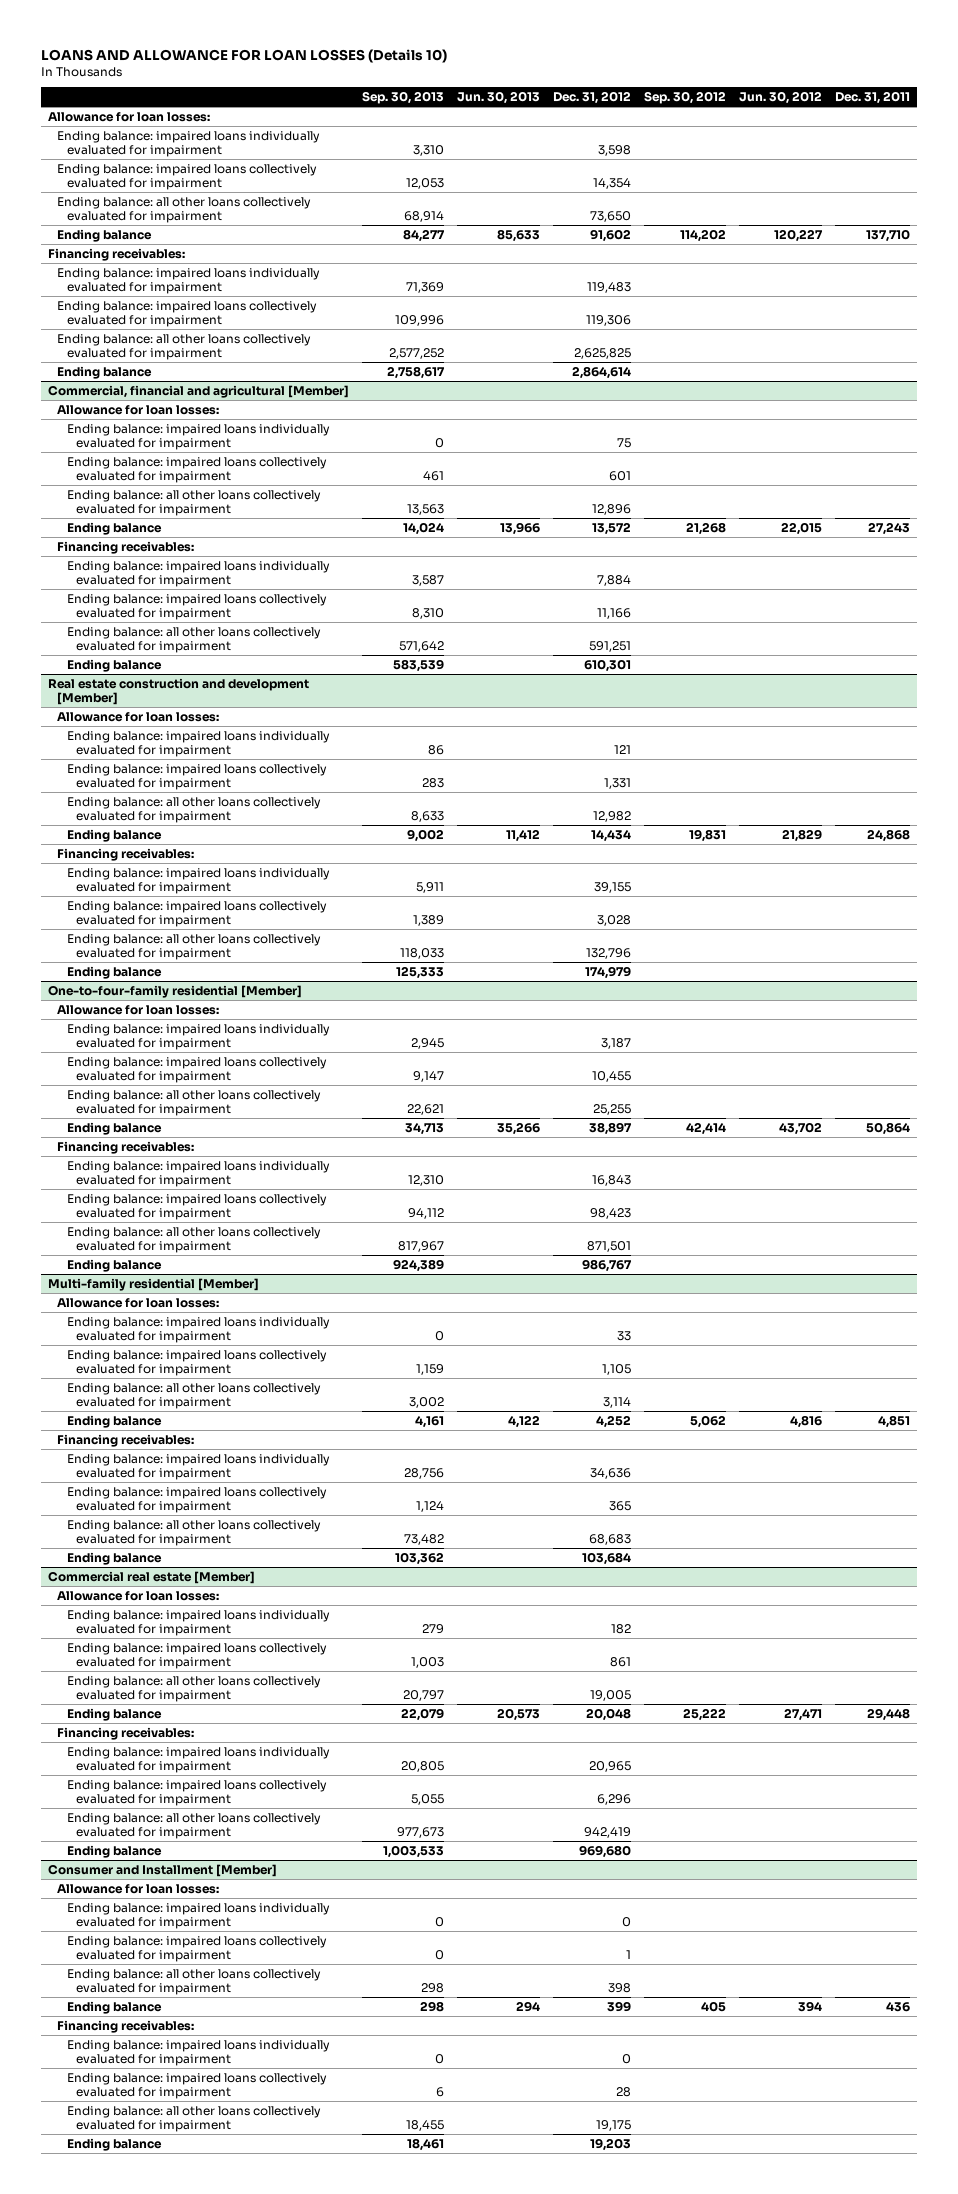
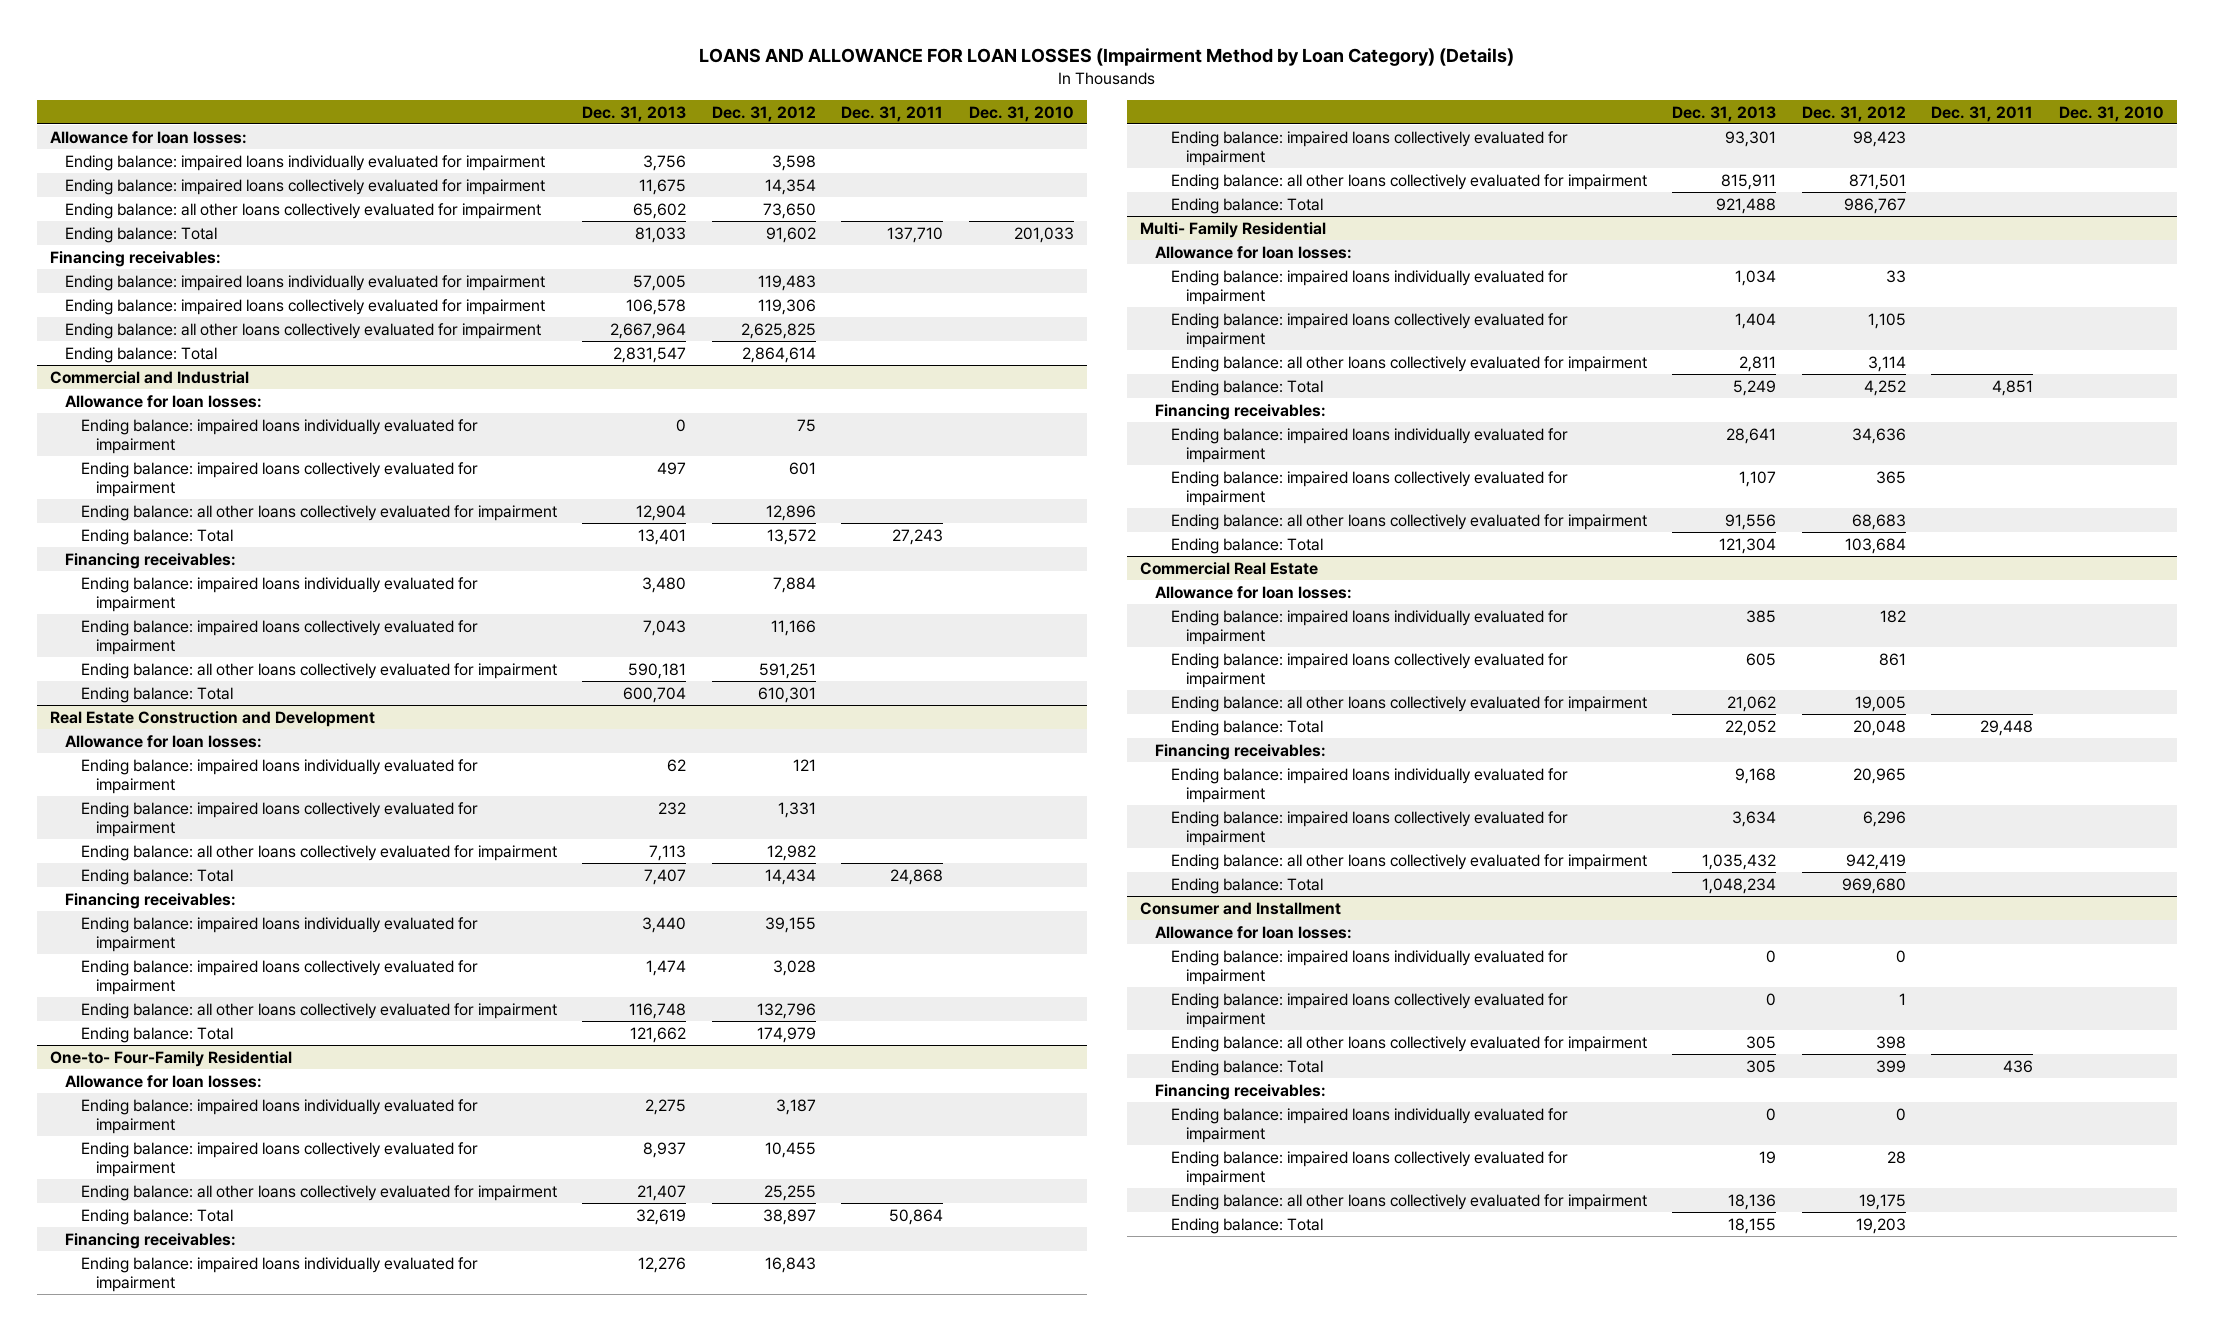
[41,48,448,63] LOANS AND ALLOWANCE FOR LOAN LOSSES (Details 10) -> [698,48,1514,67] LOANS AND ALLOWANCE FOR LOAN LOSSES (Impairment Method by Loan Category) (Details)
[361,91,444,105] Sep. 30, 2013 -> none
[456,91,540,105] Jun. 30, 2013 -> none
[643,91,726,105] Sep. 30, 2012 -> none
[739,91,823,105] Jun. 30, 2012 -> none
none -> [582,105,687,122] Dec. 31, 2013
none -> [969,105,1075,122] Dec. 31, 2010
[57,228,153,242] Ending balance -> [65,226,218,243] Ending balance: Total
[47,384,349,398] Commercial, financial and agricultural [Member] -> none
[57,365,153,379] Ending balance -> [65,346,218,363] Ending balance: Total
none -> [49,370,249,384] Commercial and Industrial
[66,521,162,535] Ending balance -> [80,528,233,545] Ending balance: Total
[66,658,162,672] Ending balance -> [80,686,233,703] Ending balance: Total
[47,677,309,706] Real estate construction and development [Member] -> [49,710,375,727] Real Estate Construction and Development
[66,828,162,842] Ending balance -> [80,868,233,885] Ending balance: Total
[66,965,162,979] Ending balance -> [80,1026,233,1043] Ending balance: Total
[47,984,302,998] One-to-four-family residential [Member] -> [49,1050,292,1067] One-to- Four-Family Residential
[66,1121,162,1135] Ending balance -> [80,1208,233,1225] Ending balance: Total
[66,1258,162,1272] Ending balance -> [1170,197,1323,214] Ending balance: Total
[47,1277,259,1291] Multi-family residential [Member] -> [1139,221,1326,238] Multi- Family Residential
[66,1414,162,1428] Ending balance -> [1170,379,1323,396] Ending balance: Total
[66,1551,162,1565] Ending balance -> [1170,537,1323,554] Ending balance: Total
[47,1570,255,1584] Commercial real estate [Member] -> [1139,561,1318,575] Commercial Real Estate
[66,1707,162,1721] Ending balance -> [1170,719,1323,736] Ending balance: Total
[66,1844,162,1858] Ending balance -> [1170,877,1323,894] Ending balance: Total
[47,1863,277,1877] Consumer and Installment [Member] -> [1139,901,1341,915] Consumer and Installment
[66,2000,162,2014] Ending balance -> [1170,1059,1323,1076] Ending balance: Total
[66,2137,162,2151] Ending balance -> [1170,1217,1323,1234] Ending balance: Total

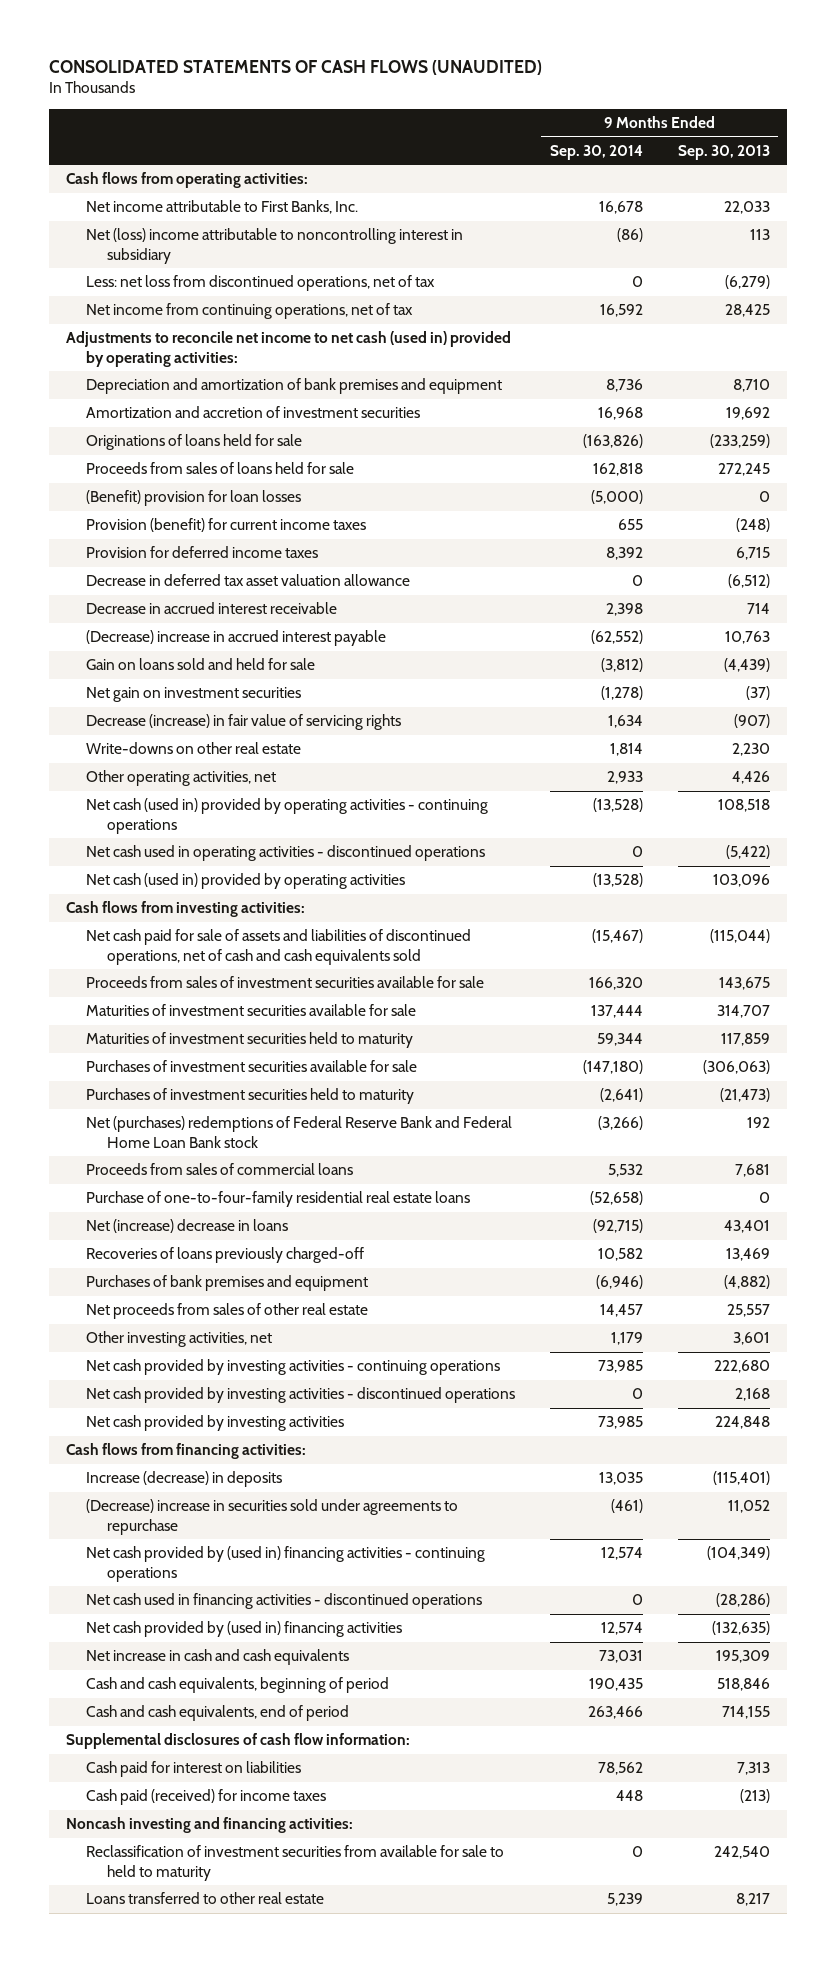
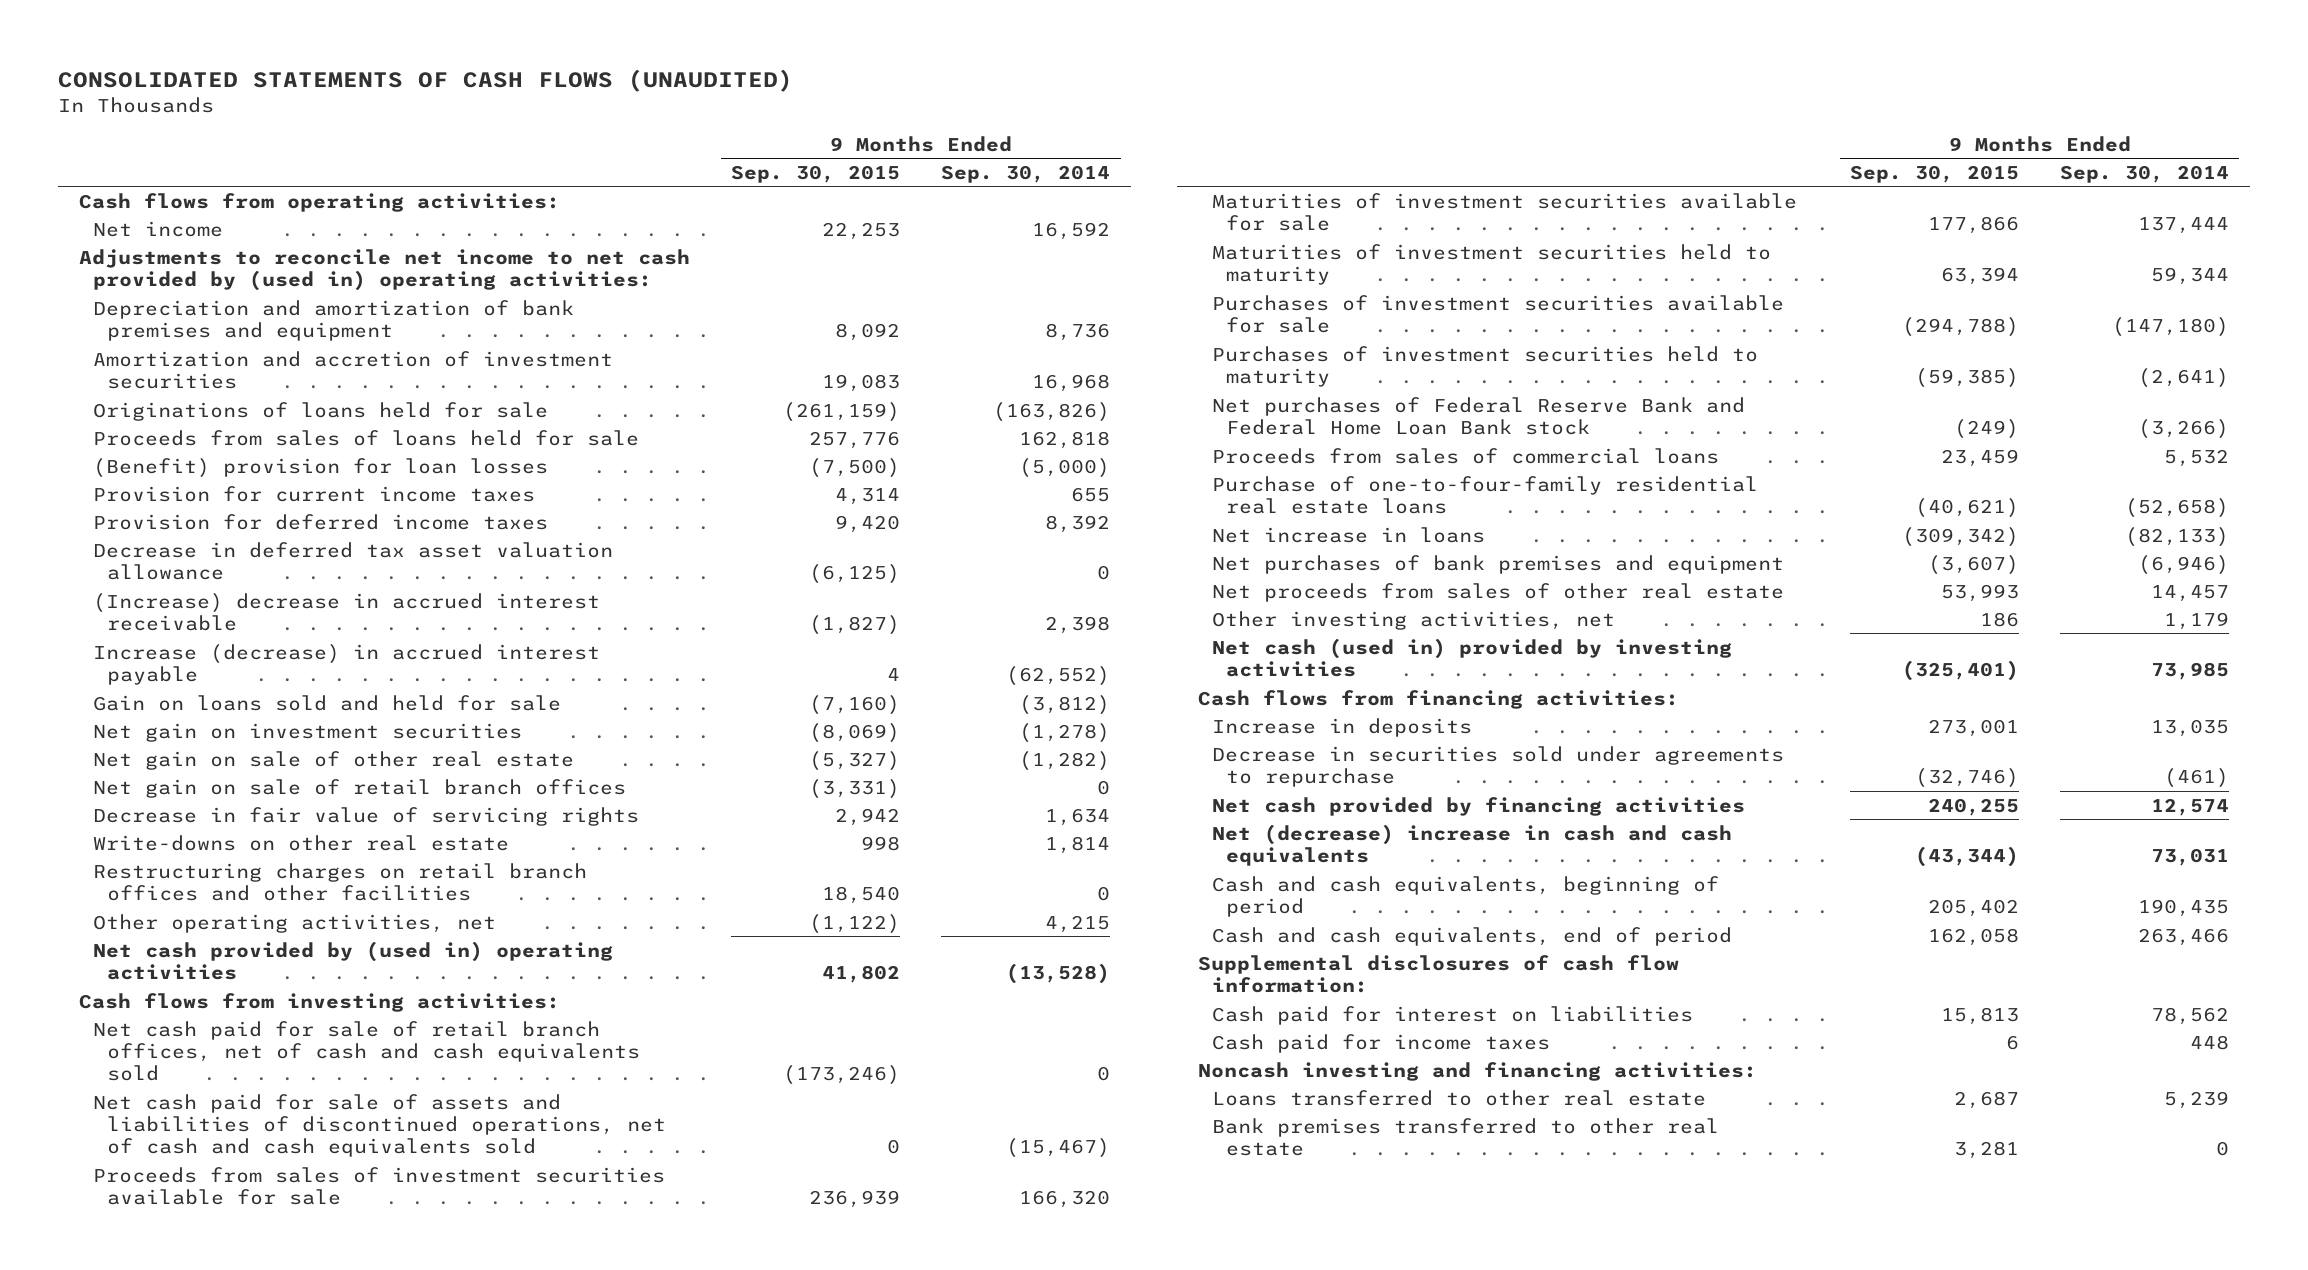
[677,144,770,160] Sep. 30, 2013 -> none
none -> [730,164,900,183] Sep. 30, 2015
[86,200,359,215] Net income attributable to First Banks, Inc. -> none
[86,228,464,264] Net (loss) income attributable to noncontrolling interest in subsidiary -> none
[86,275,436,292] Less: net loss from discontinued operations, net of tax -> none
[86,303,414,320] Net income from continuing operations, net of tax -> [92,220,223,237] Net income
[66,331,512,367] Adjustments to reconcile net income to net cash (used in) provided by operating activities: -> [78,248,690,291] Adjustments to reconcile net income to net cash provided by (used in) operating activities:
[86,518,367,533] Provision (benefit) for current income taxes -> [92,485,535,502] Provision for current income taxes
[86,602,338,615] Decrease in accrued interest receivable -> [92,592,600,631] (Increase) decrease in accrued interest receivable
[86,630,387,647] (Decrease) increase in accrued interest payable -> [92,643,600,685] Increase (decrease) in accrued interest payable
none -> [92,750,574,770] Net gain on sale of other real estate
none -> [92,778,626,798] Net gain on sale of retail branch offices
[86,714,402,731] Decrease (increase) in fair value of servicing rights -> [92,806,639,826] Decrease in fair value of servicing rights
[86,798,489,834] Net cash (used in) provided by operating activities - continuing operations -> none
[86,845,486,862] Net cash used in operating activities - discontinued operations -> none
none -> [92,862,587,901] Restructuring charges on retail branch offices and other facilities
[607,771,644,785] 2,933 -> [1045,914,1111,933] 4,215
[86,873,406,890] Net cash (used in) provided by operating activities -> [92,940,613,980] Net cash provided by (used in) operating activities
none -> [92,1020,640,1082] Net cash paid for sale of retail branch offices, net of cash and cash equivalents sold
[86,1116,513,1148] Net (purchases) redemptions of Federal Reserve Bank and Federal Home Loan Bank stock -> [1211,396,1745,435] Net purchases of Federal Reserve Bank and Federal Home Loan Bank stock
[86,1247,365,1264] Recoveries of loans previously charged-off -> none
[86,1219,289,1234] Net (increase) decrease in loans -> [1211,526,1485,543] Net increase in loans
[593,1219,644,1234] (92,715) -> [2125,526,2230,547] (82,133)
[86,1275,369,1292] Purchases of bank premises and equipment -> [1211,554,1784,574] Net purchases of bank premises and equipment
[86,1359,501,1376] Net cash provided by investing activities - continuing operations -> none
[86,1387,516,1404] Net cash provided by investing activities - discontinued operations -> none
[86,1415,345,1432] Net cash provided by investing activities -> [1211,637,1732,677] Net cash (used in) provided by investing activities
[86,1546,486,1582] Net cash provided by (used in) financing activities - continuing operations -> none
[86,1593,483,1610] Net cash used in financing activities - discontinued operations -> none
[86,1471,283,1488] Increase (decrease) in deposits -> [1211,717,1472,737] Increase in deposits
[86,1499,459,1535] (Decrease) increase in securities sold under agreements to repurchase -> [1211,745,1784,787] Decrease in securities sold under agreements to repurchase
[86,1621,403,1638] Net cash provided by (used in) financing activities -> [1211,796,1745,816] Net cash provided by financing activities
[86,1649,350,1666] Net increase in cash and cash equivalents -> [1211,823,1732,866] Net (decrease) increase in cash and cash equivalents
[86,1789,327,1806] Cash paid (received) for income taxes -> [1211,1033,1550,1053] Cash paid for income taxes
[86,1845,505,1881] Reclassification of investment securities from available for sale to held to maturity -> none
none -> [1211,1117,1719,1156] Bank premises transferred to other real estate

